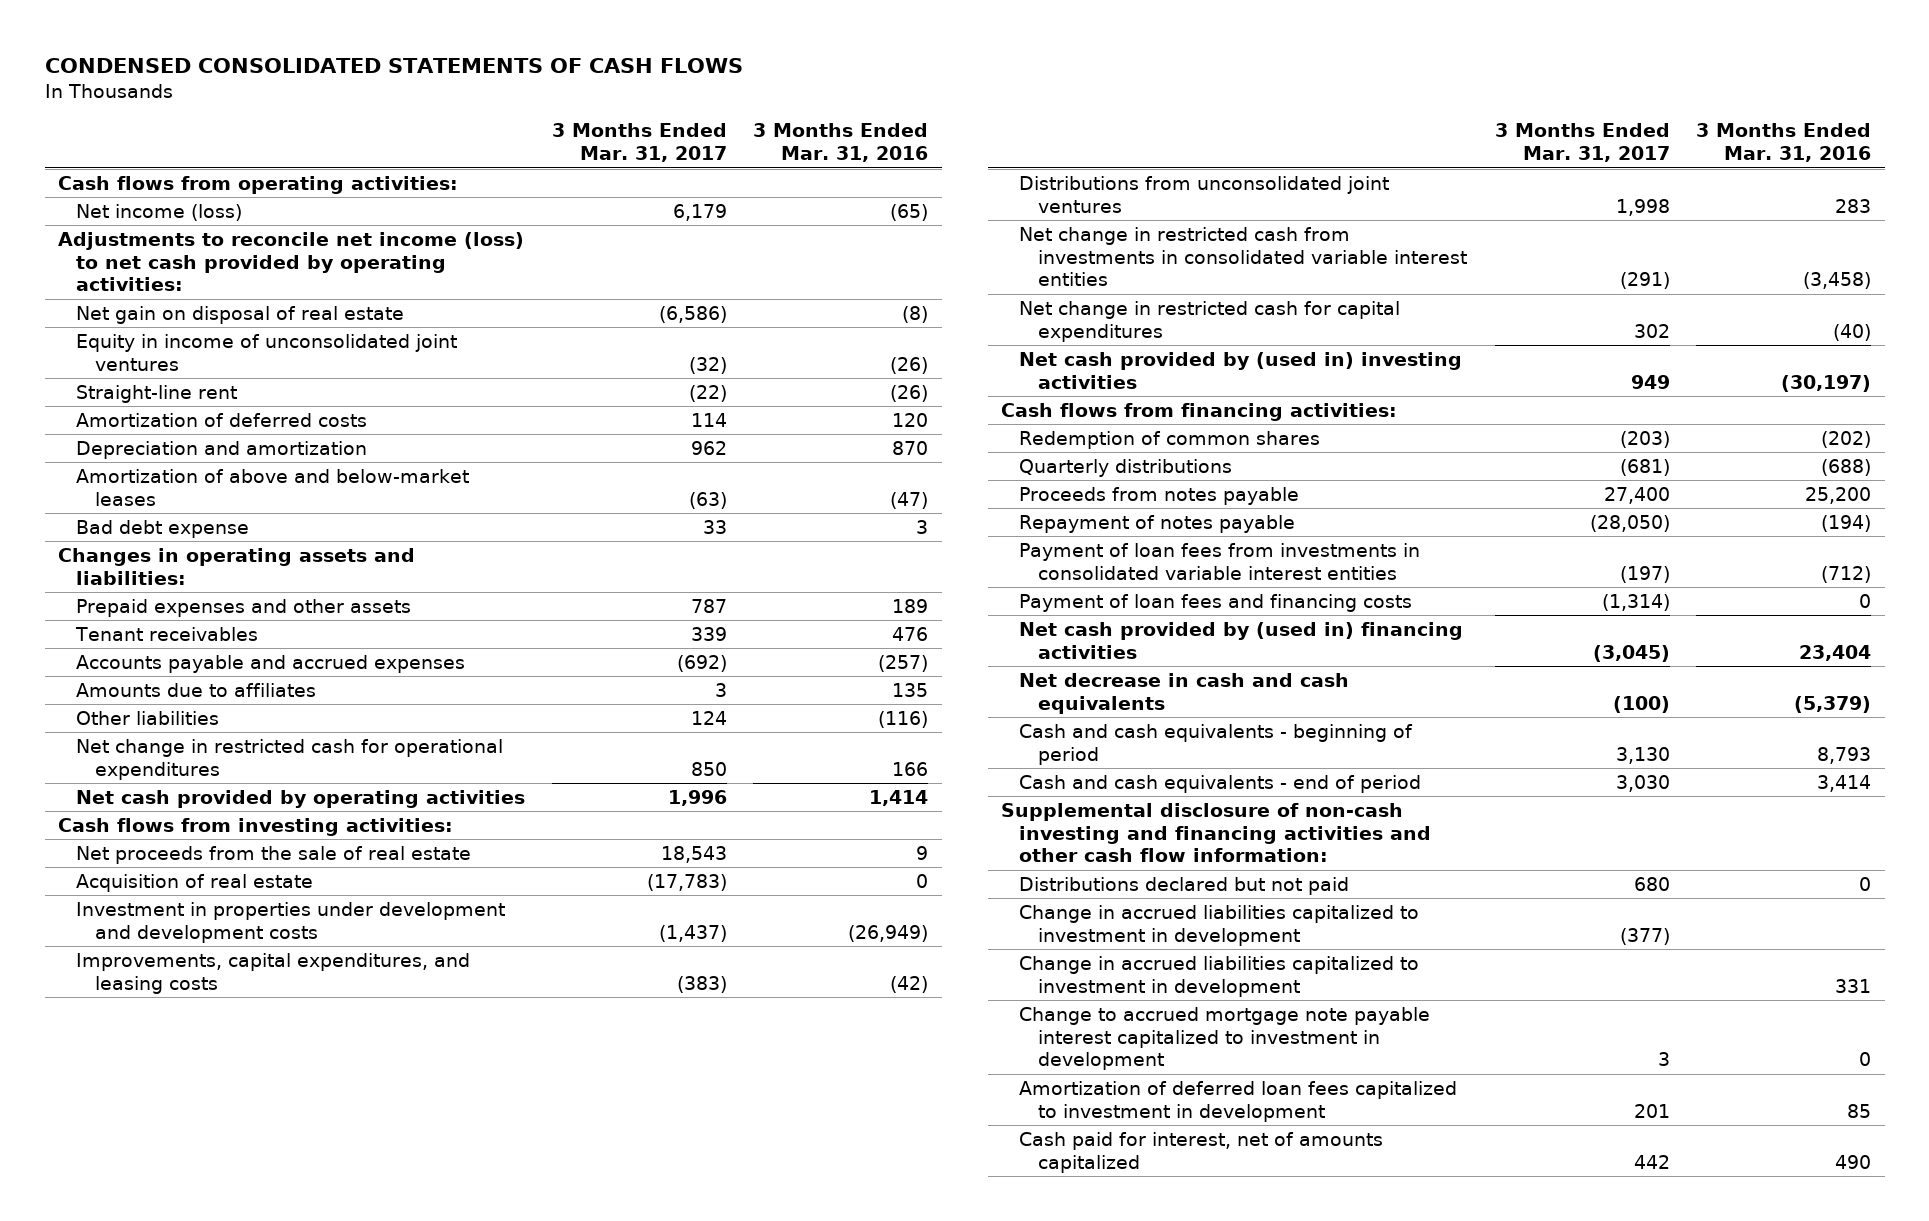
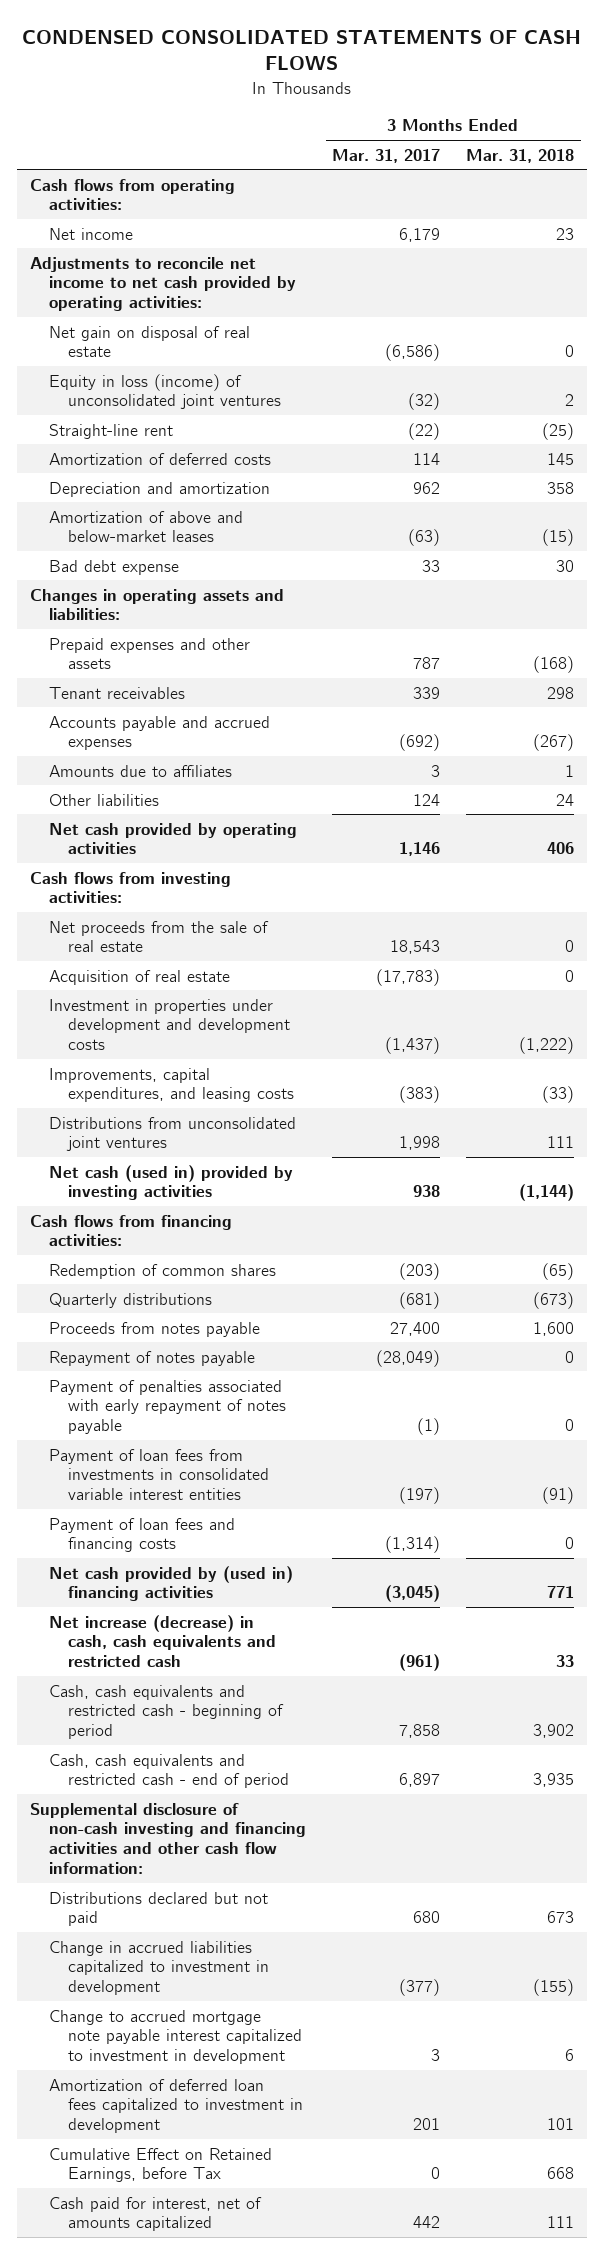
[753,123,929,163] 3 Months Ended Mar. 31, 2016 -> none
none -> [466,148,575,163] Mar. 31, 2018
[76,203,243,221] Net income (loss) -> [49,227,134,240] Net income
[57,231,524,292] Adjustments to reconcile net income (loss) to net cash provided by operating activities: -> [30,256,297,312] Adjustments to reconcile net income to net cash provided by operating activities:
[76,333,458,371] Equity in income of unconsolidated joint ventures -> [49,373,282,410] Equity in loss (income) of unconsolidated joint ventures
[76,738,504,780] Net change in restricted cash for operational expenditures -> none
[667,789,727,806] 1,996 -> [399,842,441,857] 1,146
[1019,226,1467,287] Net change in restricted cash from investments in consolidated variable interest entities -> none
[1019,300,1401,342] Net change in restricted cash for capital expenditures -> none
[1019,351,1463,389] Net cash provided by (used in) investing activities -> [49,1164,294,1201] Net cash (used in) provided by investing activities
[1630,374,1670,389] 949 -> [413,1185,441,1198] 938
[1589,514,1670,532] (28,050) -> [376,1349,441,1367] (28,049)
none -> [49,1379,287,1435] Payment of penalties associated with early repayment of notes payable
[1019,672,1350,714] Net decrease in cash and cash equivalents -> [49,1614,277,1668] Net increase (decrease) in cash, cash equivalents and restricted cash
[1612,695,1670,713] (100) -> [399,1654,441,1672] (961)
[1019,723,1414,765] Cash and cash equivalents - beginning of period -> [49,1684,285,1740] Cash, cash equivalents and restricted cash - beginning of period
[1615,746,1670,764] 3,130 -> [399,1724,441,1739] 7,858
[1019,774,1422,793] Cash and cash equivalents - end of period -> [49,1753,290,1789] Cash, cash equivalents and restricted cash - end of period
[1615,774,1670,792] 3,030 -> [399,1773,441,1788] 6,897
[1019,955,1420,997] Change in accrued liabilities capitalized to investment in development -> none
none -> [49,2147,273,2183] Cumulative Effect on Retained Earnings, before Tax

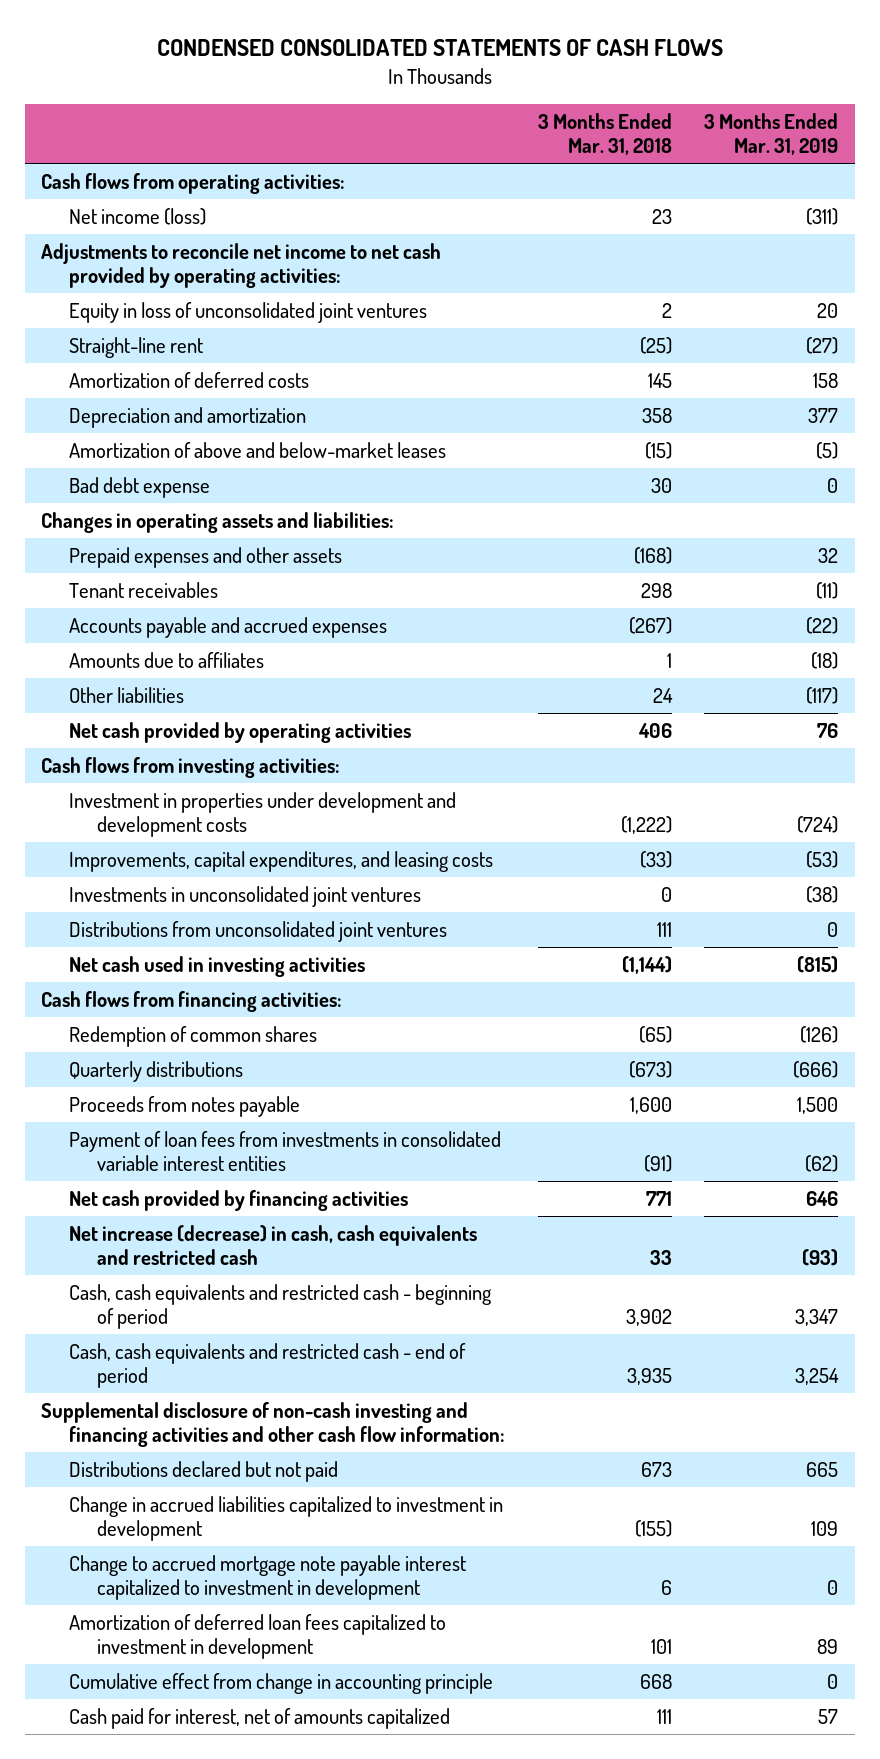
[332,148,441,163] Mar. 31, 2017 -> none
none -> [704,113,839,155] 3 Months Ended Mar. 31, 2019
[49,227,134,240] Net income -> [69,207,207,225] Net income (loss)
[49,325,251,358] Net gain on disposal of real estate -> none
[49,373,282,410] Equity in loss (income) of unconsolidated joint ventures -> [69,301,428,323] Equity in loss of unconsolidated joint ventures
[49,920,270,953] Net proceeds from the sale of real estate -> none
[49,969,231,985] Acquisition of real estate -> none
none -> [69,885,422,907] Investments in unconsolidated joint ventures
[49,1164,294,1201] Net cash (used in) provided by investing activities -> [69,955,366,977] Net cash used in investing activities
[49,1350,256,1366] Repayment of notes payable -> none
[49,1379,287,1435] Payment of penalties associated with early repayment of notes payable -> none
[49,1517,236,1553] Payment of loan fees and financing costs -> none
[49,1565,294,1602] Net cash provided by (used in) financing activities -> [69,1189,409,1211] Net cash provided by financing activities
[49,2147,273,2183] Cumulative Effect on Retained Earnings, before Tax -> [69,1672,494,1694] Cumulative effect from change in accounting principle

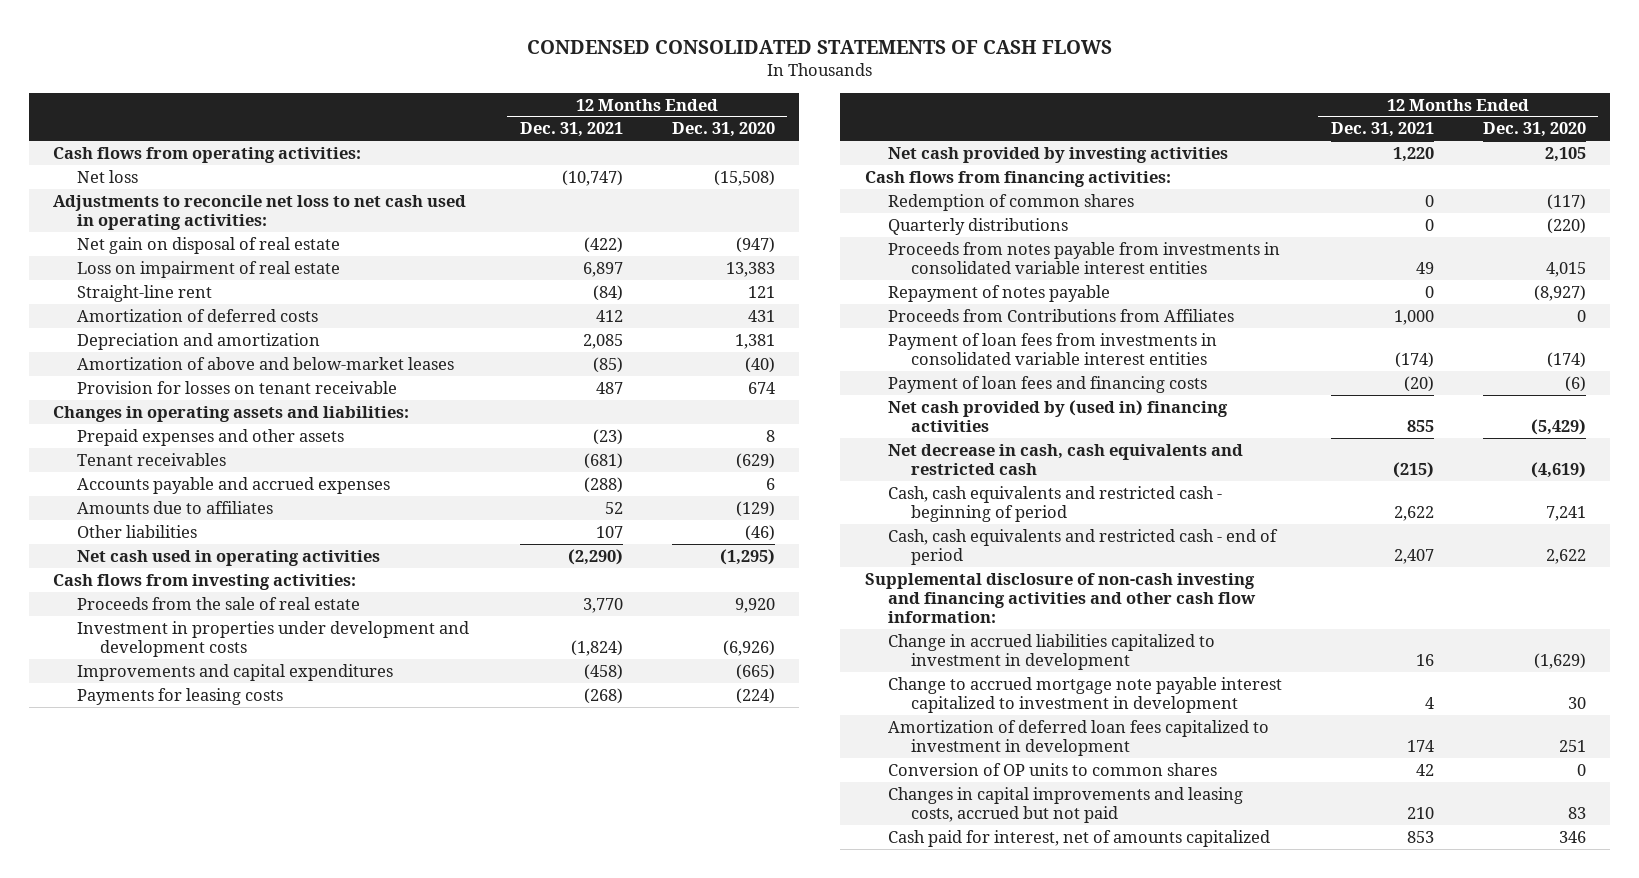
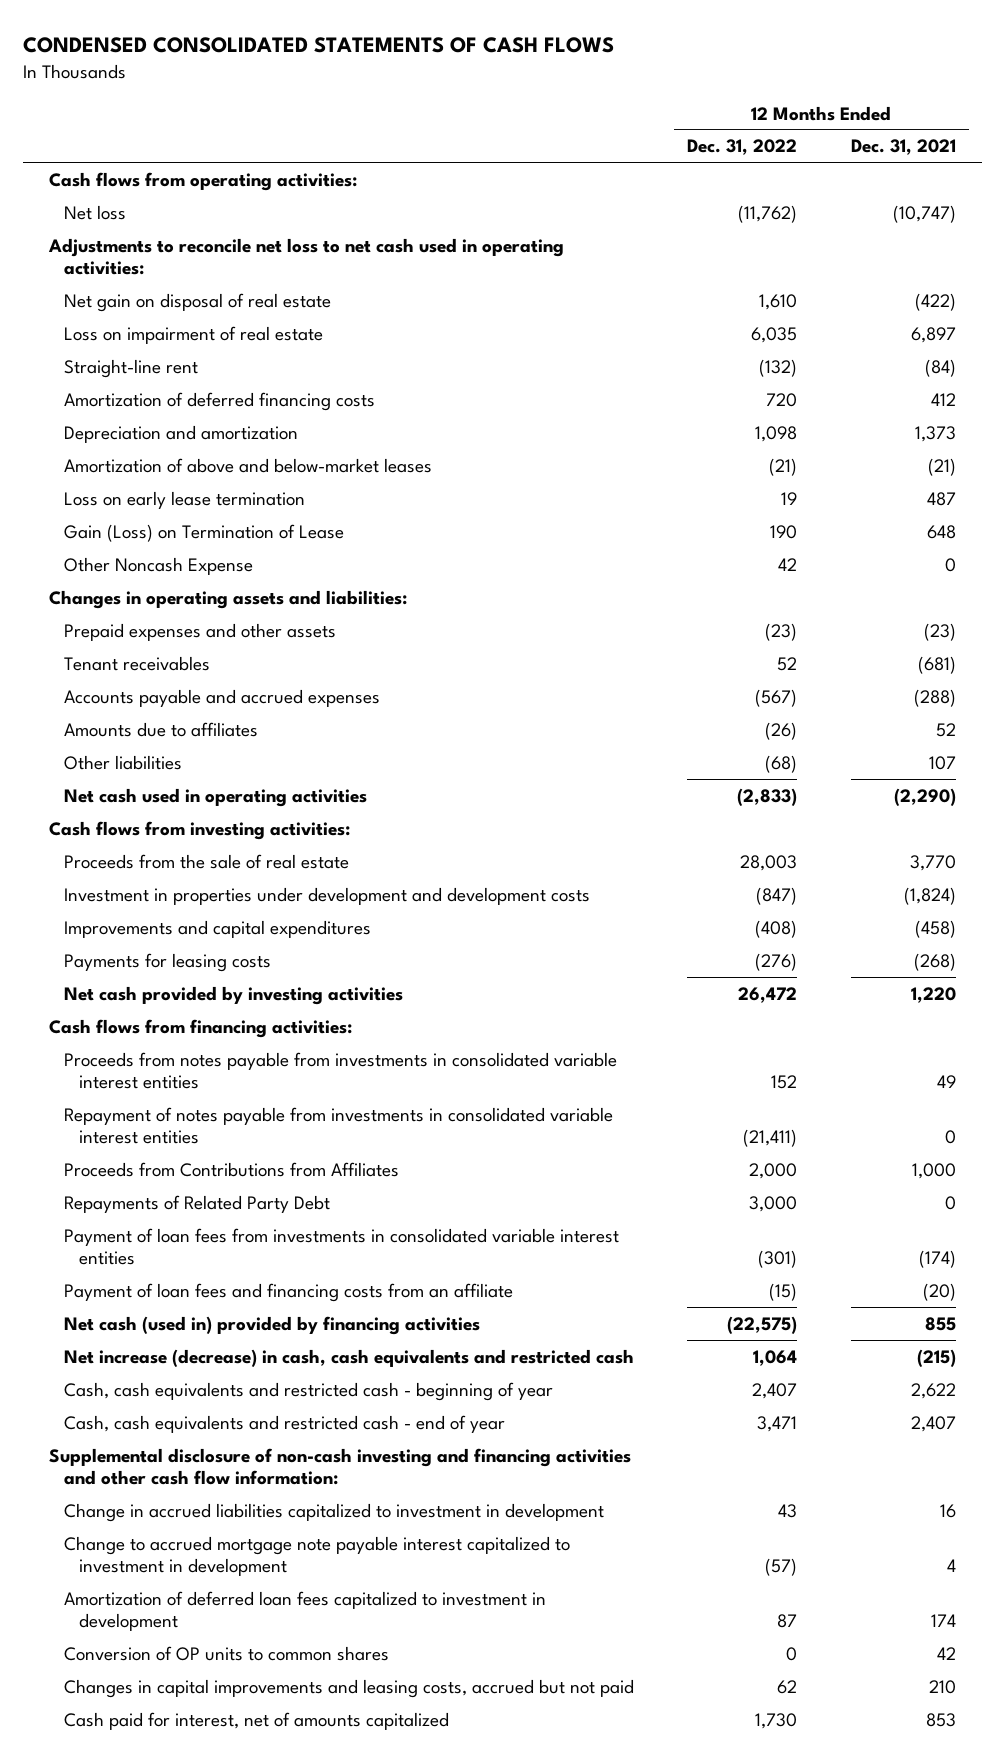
[671,122,775,138] Dec. 31, 2020 -> none
none -> [687,139,798,156] Dec. 31, 2022
[76,308,318,322] Amortization of deferred costs -> [64,391,376,411] Amortization of deferred financing costs
[582,333,623,349] 2,085 -> [914,425,956,442] 1,373
[592,356,623,373] (85) -> [927,457,956,476] (21)
[76,380,397,394] Provision for losses on tenant receivable -> [64,490,306,509] Loss on early lease termination
none -> [64,523,345,542] Gain (Loss) on Termination of Lease
none -> [64,556,254,575] Other Noncash Expense
[887,193,1134,211] Redemption of common shares -> none
[887,217,1068,235] Quarterly distributions -> none
[887,284,1110,302] Repayment of notes payable -> [64,1106,614,1144] Repayment of notes payable from investments in consolidated variable interest entities
none -> [64,1194,331,1213] Repayments of Related Party Debt
[887,375,1207,393] Payment of loan fees and financing costs -> [64,1282,514,1302] Payment of loan fees and financing costs from an affiliate
[887,399,1228,432] Net cash provided by (used in) financing activities -> [64,1315,481,1335] Net cash (used in) provided by financing activities
[887,443,1243,475] Net decrease in cash, cash equivalents and restricted cash -> [64,1348,635,1367] Net increase (decrease) in cash, cash equivalents and restricted cash
[887,485,1222,522] Cash, cash equivalents and restricted cash - beginning of period -> [64,1381,554,1401] Cash, cash equivalents and restricted cash - beginning of year
[887,528,1278,565] Cash, cash equivalents and restricted cash - end of period -> [64,1414,506,1433] Cash, cash equivalents and restricted cash - end of year

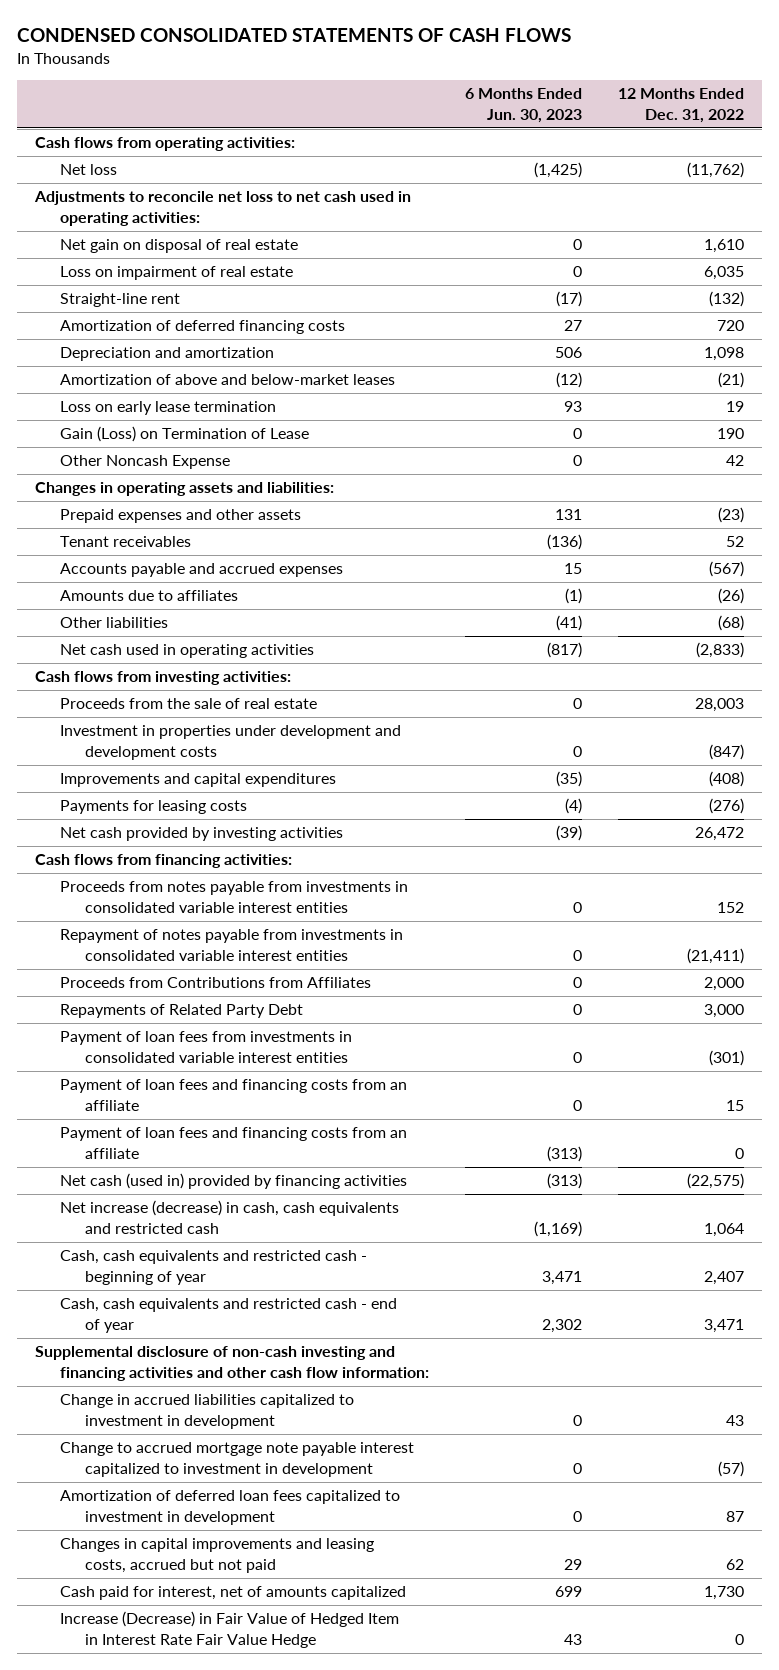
[850,139,956,156] Dec. 31, 2021 -> none
none -> [464,88,582,124] 6 Months Ended Jun. 30, 2023
[769,1282,798,1301] (15) -> [725,1100,744,1112] 15
none -> [59,1127,407,1160] Payment of loan fees and financing costs from an affiliate
[64,1645,390,1661] Conversion of OP units to common shares -> none
none -> [59,1611,399,1649] Increase (Decrease) in Fair Value of Hedged Item in Interest Rate Fair Value Hedge

